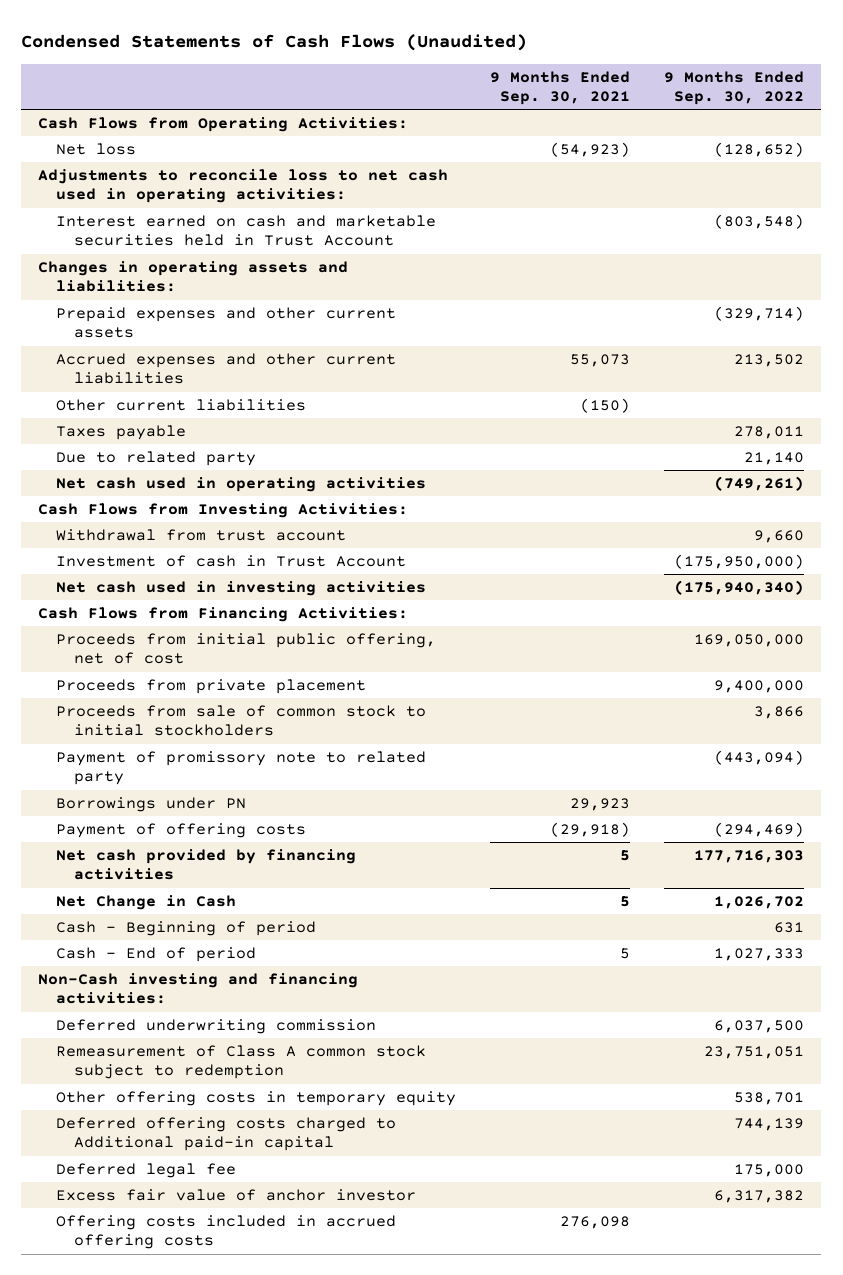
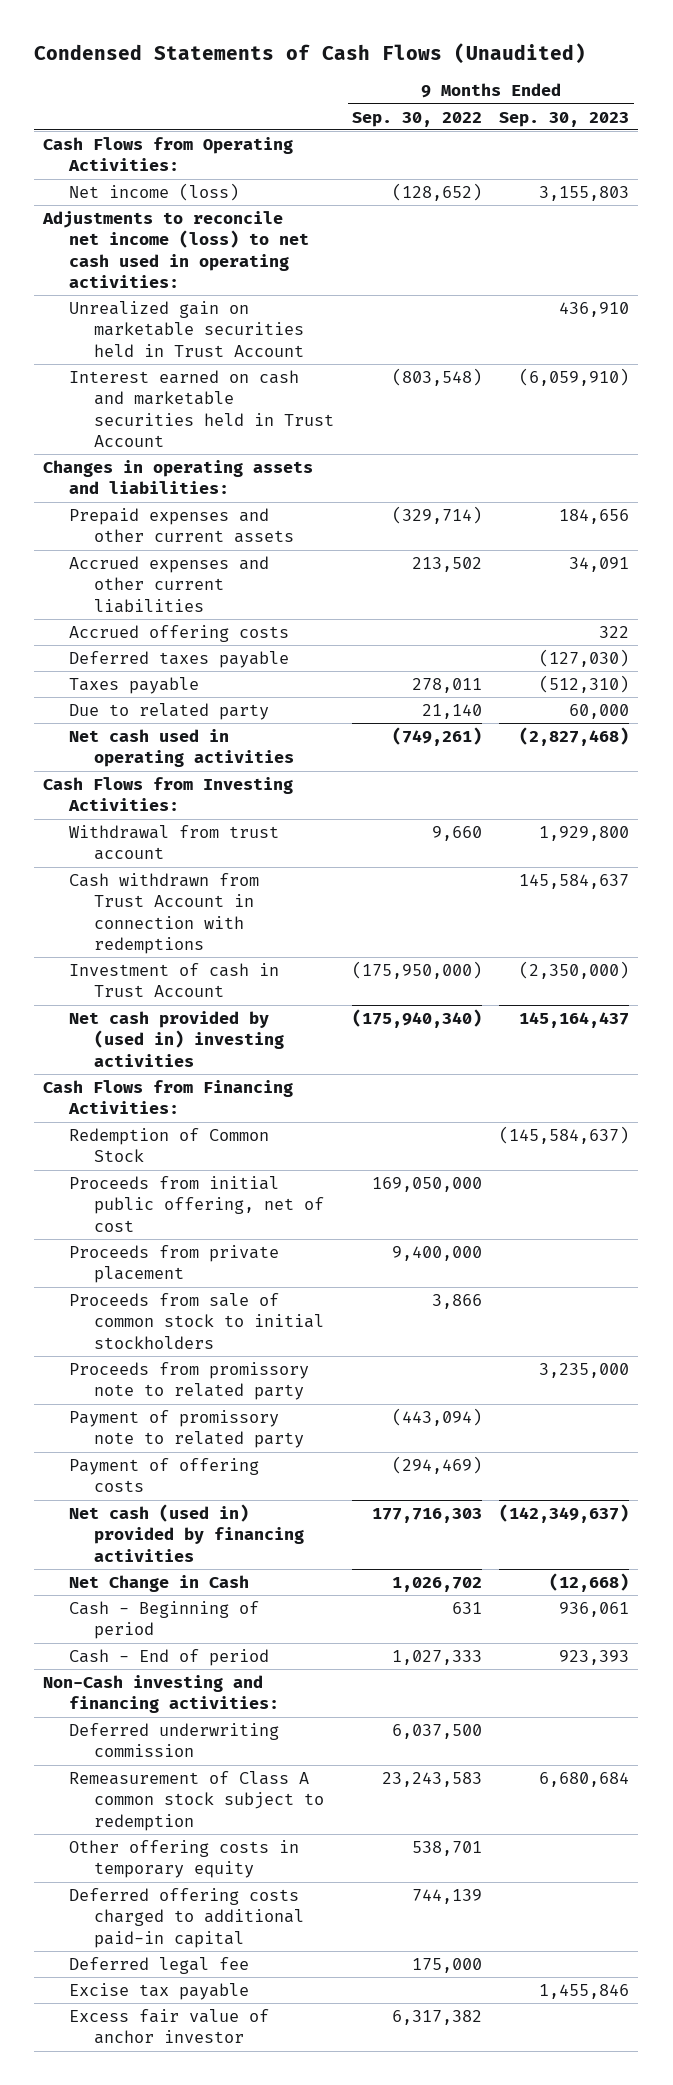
[490,70,631,106] 9 Months Ended Sep. 30, 2021 -> none
none -> [499,111,630,127] Sep. 30, 2023
[55,143,136,156] Net loss -> [68,183,239,202] Net income (loss)
[38,169,449,204] Adjustments to reconcile loss to net cash used in operating activities: -> [42,211,309,288] Adjustments to reconcile net income (loss) to net cash used in operating activities:
none -> [68,301,305,357] Unrealized gain on marketable securities held in Trust Account
[55,399,306,412] Other current liabilities -> none
none -> [68,625,289,643] Accrued offering costs
none -> [68,651,289,669] Deferred taxes payable
none -> [68,873,259,954] Cash withdrawn from Trust Account in connection with redemptions
[55,581,426,597] Net cash used in investing activities -> [68,1011,285,1067] Net cash provided by (used in) investing activities
none -> [68,1128,269,1163] Redemption of Common Stock
none -> [68,1362,309,1401] Proceeds from promissory note to related party
[55,797,246,813] Borrowings under PN -> none
[55,849,356,881] Net cash provided by financing activities -> [68,1504,305,1562] Net cash (used in) provided by financing activities
[704,1046,805,1060] 23,751,051 -> [381,1772,482,1788] 23,243,583
[55,1117,396,1152] Deferred offering costs charged to Additional paid-in capital -> [68,1888,305,1948] Deferred offering costs charged to additional paid-in capital
none -> [68,1983,249,2001] Excise tax payable
[55,1215,396,1250] Offering costs included in accrued offering costs -> none

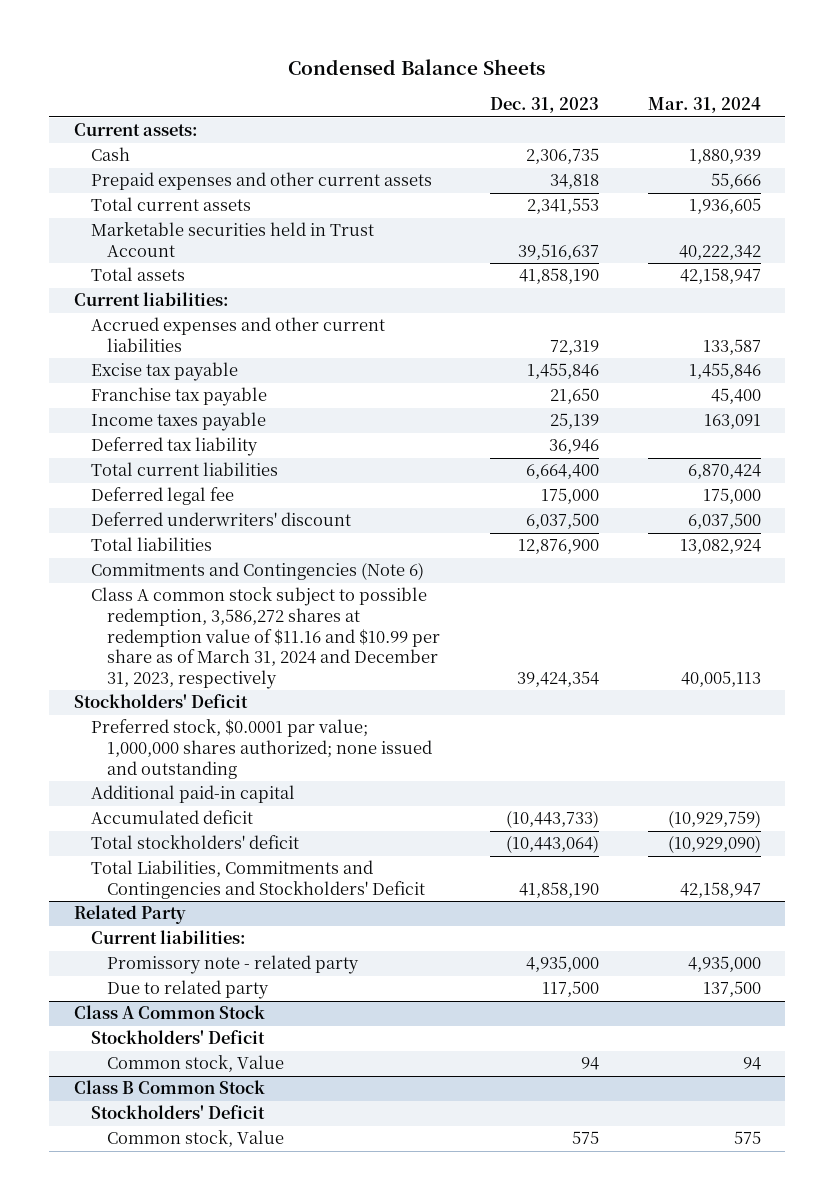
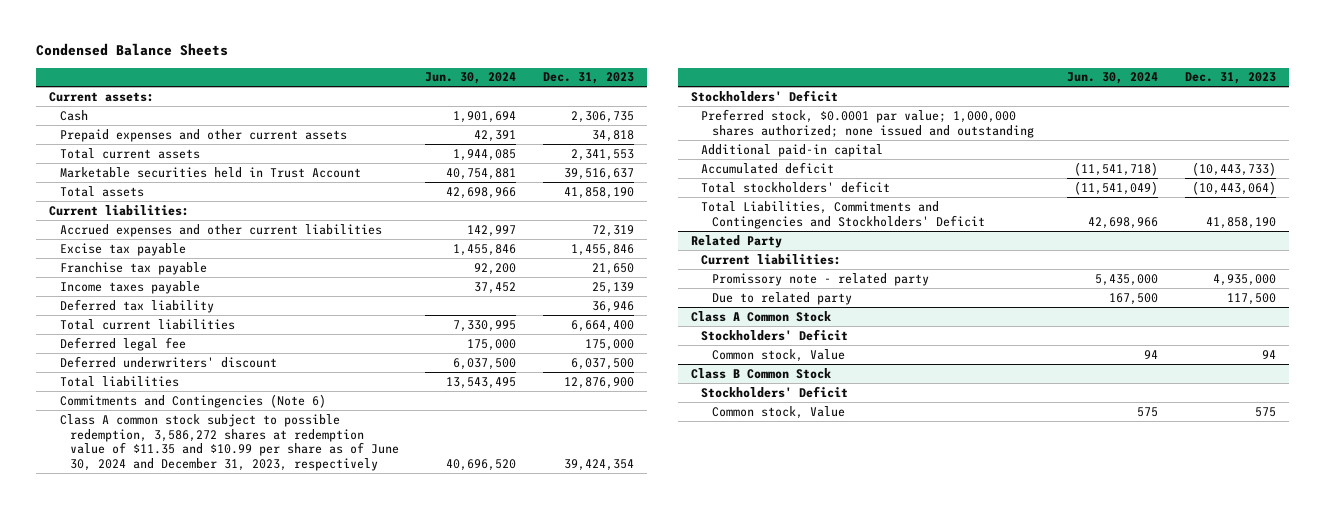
[647,97,761,114] Mar. 31, 2024 -> none
none -> [425,72,517,85] Jun. 30, 2024
[90,587,441,689] Class A common stock subject to possible redemption, 3,586,272 shares at redemption value of $11.16 and $10.99 per share as of March 31, 2024 and December 31, 2023, respectively -> [59,413,400,472] Class A common stock subject to possible redemption, 3,586,272 shares at redemption value of $11.35 and $10.99 per share as of June 30, 2024 and December 31, 2023, respectively

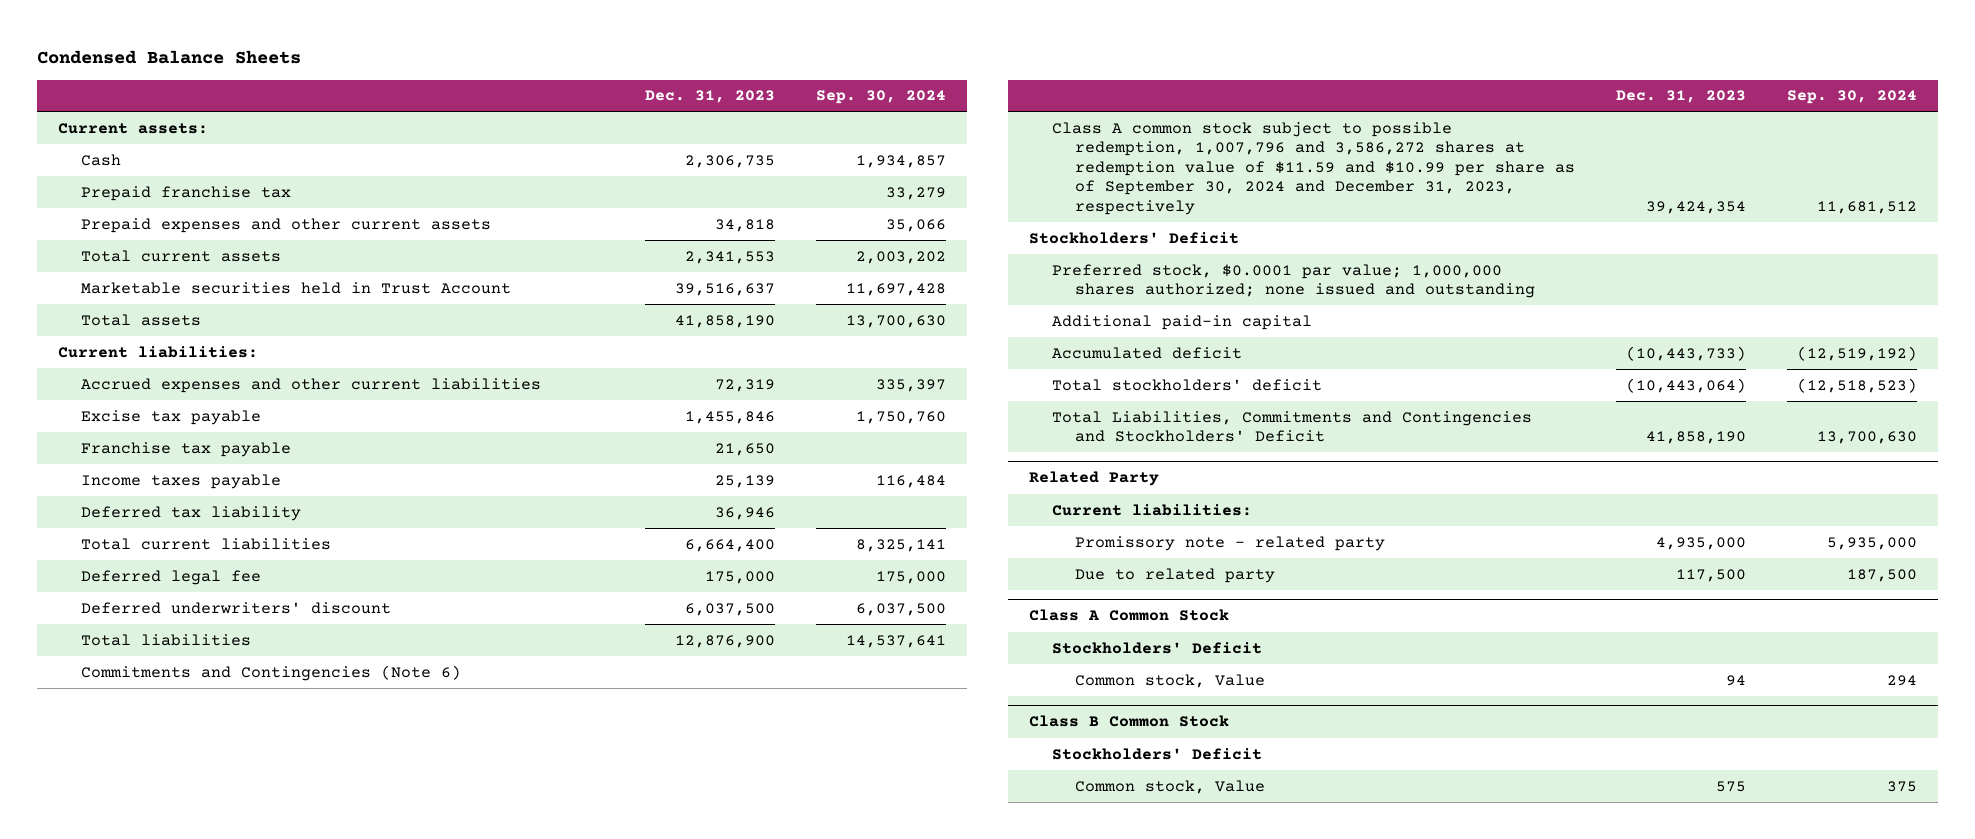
[425,72,517,85] Jun. 30, 2024 -> none
none -> [815,90,946,105] Sep. 30, 2024
none -> [80,185,291,201] Prepaid franchise tax
[59,413,400,472] Class A common stock subject to possible redemption, 3,586,272 shares at redemption value of $11.35 and $10.99 per share as of June 30, 2024 and December 31, 2023, respectively -> [1051,121,1575,215] Class A common stock subject to possible redemption, 1,007,796 and 3,586,272 shares at redemption value of $11.59 and $10.99 per share as of September 30, 2024 and December 31, 2023, respectively

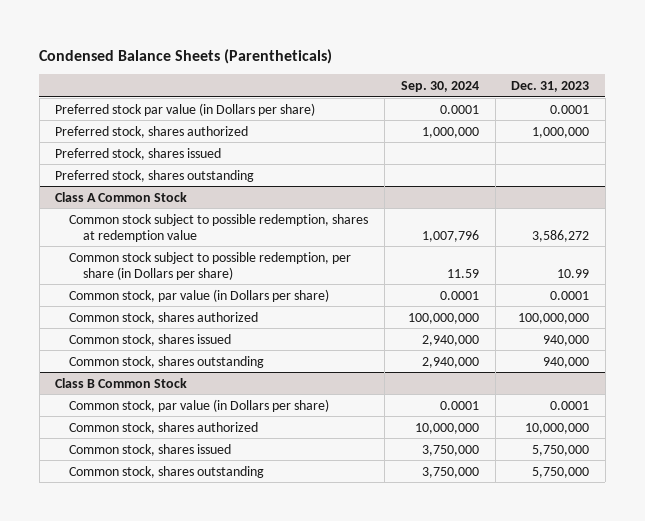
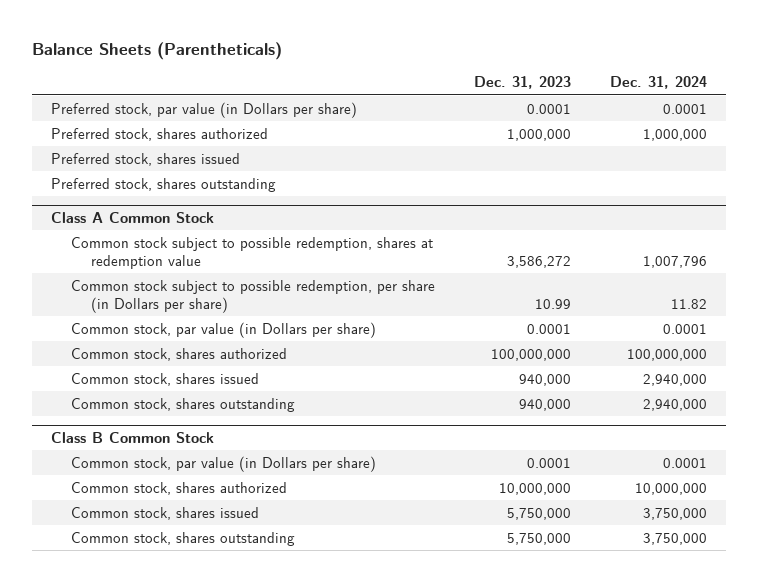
[39,48,333,64] Condensed Balance Sheets (Parentheticals) -> [31,41,282,60] Balance Sheets (Parentheticals)
[400,81,479,93] Sep. 30, 2024 -> none
none -> [609,76,707,90] Dec. 31, 2024
[55,102,316,116] Preferred stock par value (in Dollars per share) -> [51,101,358,118] Preferred stock, par value (in Dollars per share)

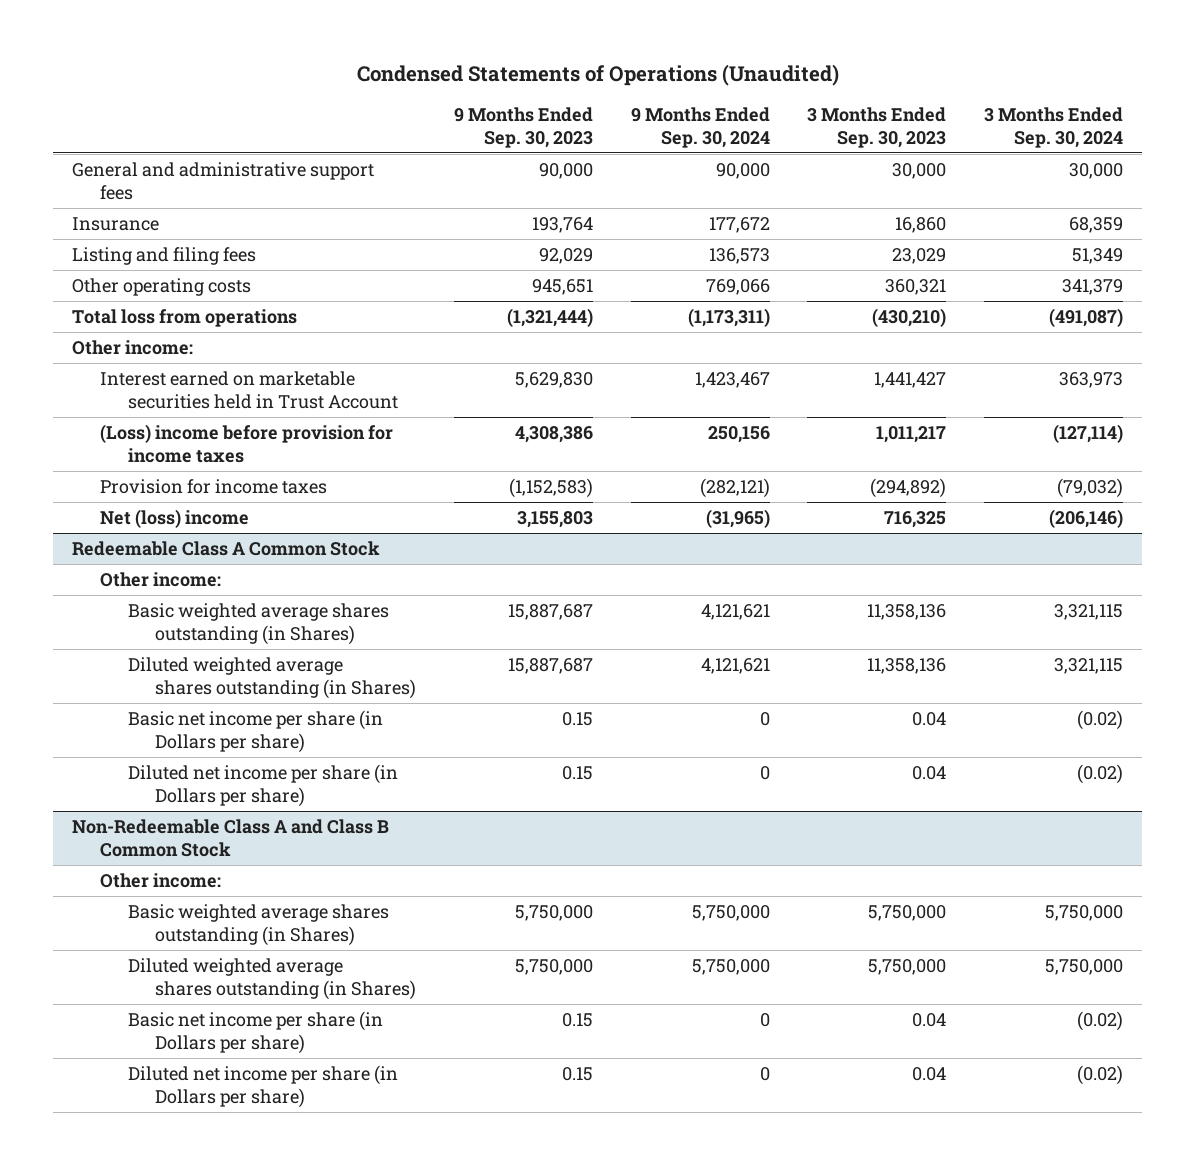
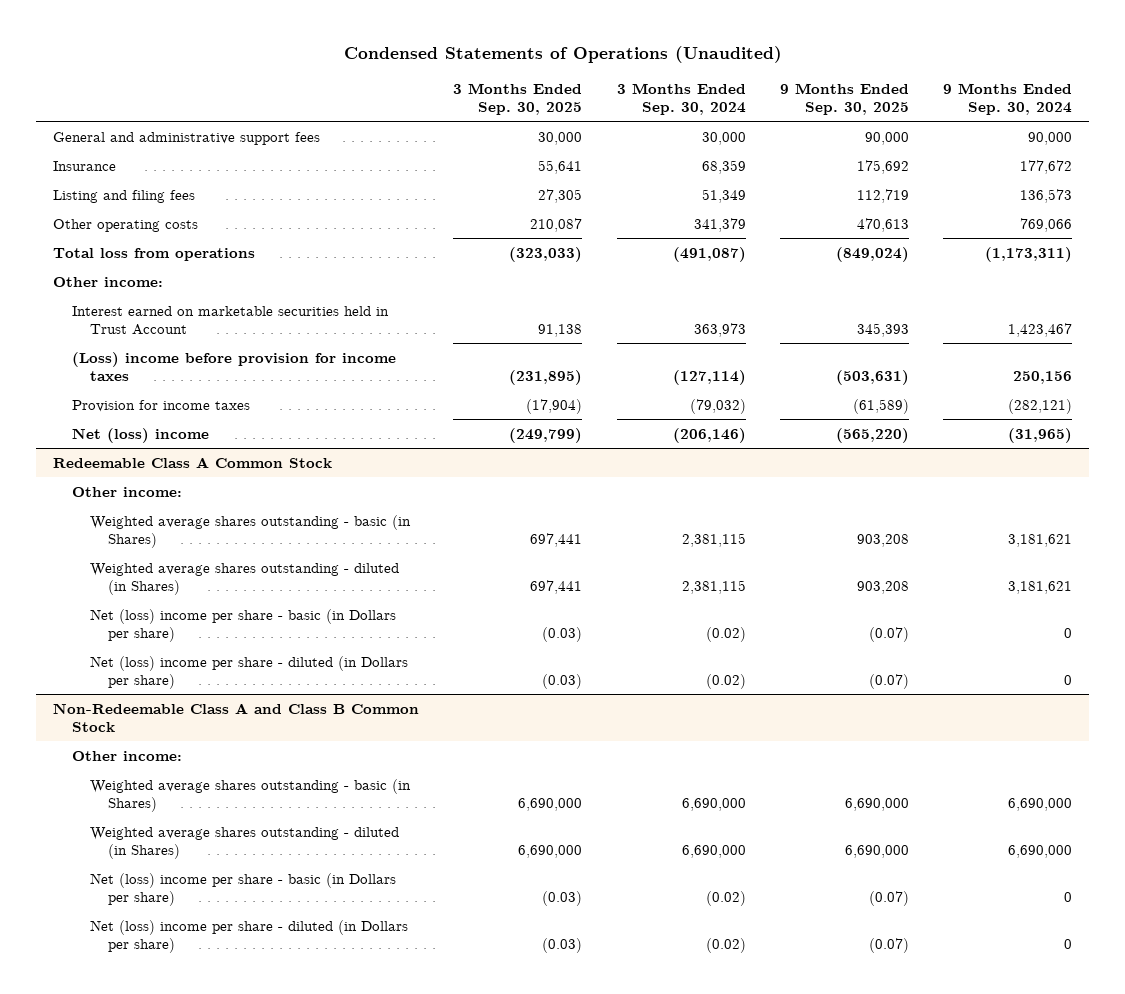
[453,106,593,148] 9 Months Ended Sep. 30, 2023 -> none
[807,106,947,148] 3 Months Ended Sep. 30, 2023 -> none
none -> [453,82,583,115] 3 Months Ended Sep. 30, 2025
none -> [779,82,909,115] 9 Months Ended Sep. 30, 2025
[127,602,389,645] Basic weighted average shares outstanding (in Shares) -> [89,514,411,548] Weighted average shares outstanding - basic (in Shares)
[700,603,770,620] 4,121,621 -> [1007,533,1072,547] 3,181,621
[1053,603,1123,620] 3,321,115 -> [681,532,746,547] 2,381,115
[127,656,417,699] Diluted weighted average shares outstanding (in Shares) -> [89,562,399,595] Weighted average shares outstanding - diluted (in Shares)
[700,657,770,674] 4,121,621 -> [1007,580,1072,594] 3,181,621
[1053,657,1123,674] 3,321,115 -> [681,579,746,594] 2,381,115
[127,709,383,753] Basic net income per share (in Dollars per share) -> [89,608,396,642] Net (loss) income per share - basic (in Dollars per share)
[127,763,398,807] Diluted net income per share (in Dollars per share) -> [89,655,408,689] Net (loss) income per share - diluted (in Dollars per share)
[127,903,389,946] Basic weighted average shares outstanding (in Shares) -> [89,778,411,812] Weighted average shares outstanding - basic (in Shares)
[691,904,770,921] 5,750,000 -> [1007,797,1072,811] 6,690,000
[1044,904,1123,921] 5,750,000 -> [681,797,746,811] 6,690,000
[127,957,417,1000] Diluted weighted average shares outstanding (in Shares) -> [89,826,399,859] Weighted average shares outstanding - diluted (in Shares)
[691,958,770,975] 5,750,000 -> [1007,844,1072,858] 6,690,000
[1044,958,1123,975] 5,750,000 -> [681,844,746,858] 6,690,000
[127,1010,383,1054] Basic net income per share (in Dollars per share) -> [89,872,396,906] Net (loss) income per share - basic (in Dollars per share)
[127,1064,398,1108] Diluted net income per share (in Dollars per share) -> [89,919,408,953] Net (loss) income per share - diluted (in Dollars per share)

